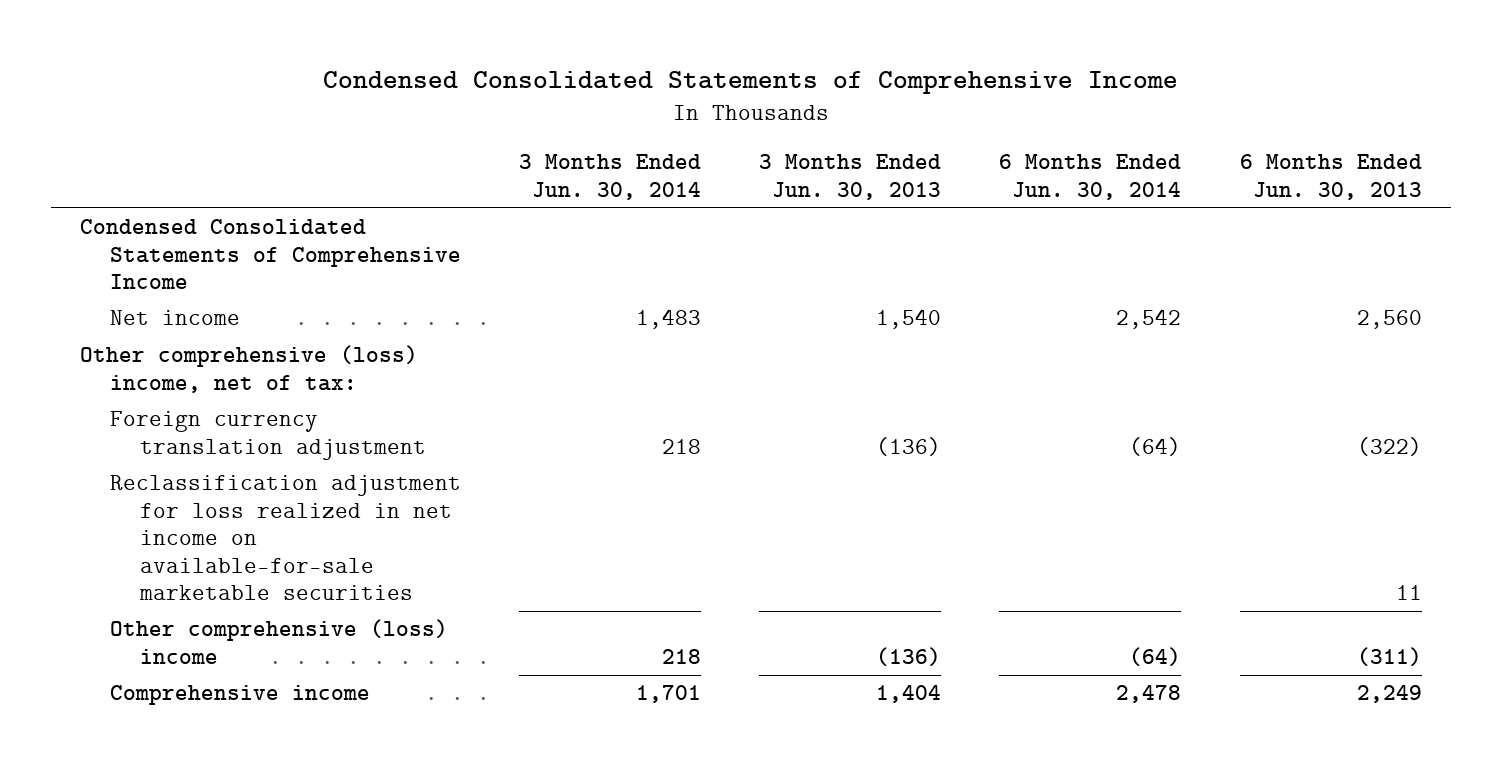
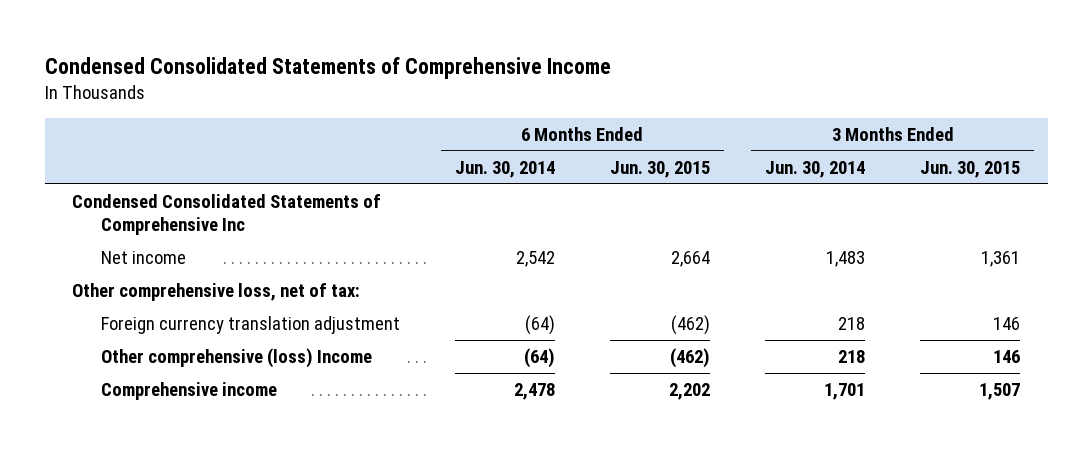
[759,154,942,200] 3 Months Ended Jun. 30, 2013 -> none
[1239,154,1422,200] 6 Months Ended Jun. 30, 2013 -> none
none -> [609,160,710,178] Jun. 30, 2015
none -> [920,160,1021,178] Jun. 30, 2015
[80,219,461,290] Condensed Consolidated Statements of Comprehensive Income -> [72,194,382,236] Condensed Consolidated Statements of Comprehensive Inc
[80,345,419,393] Other comprehensive (loss) income, net of tax: -> [72,283,361,302] Other comprehensive loss, net of tax:
[109,475,461,600] Reclassification adjustment for loss realized in net income on available-for-sale marketable securities -> none
[109,619,448,664] Other comprehensive (loss) income -> [100,348,372,369] Other comprehensive (loss) Income

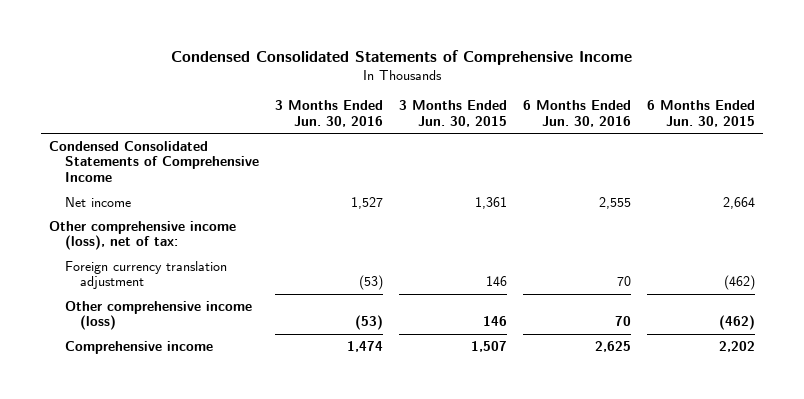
[454,160,555,178] Jun. 30, 2014 -> none
[765,160,866,178] Jun. 30, 2014 -> none
none -> [274,100,383,127] 3 Months Ended Jun. 30, 2016
none -> [522,100,631,127] 6 Months Ended Jun. 30, 2016
[72,194,382,236] Condensed Consolidated Statements of Comprehensive Inc -> [49,140,259,183] Condensed Consolidated Statements of Comprehensive Income
[72,283,361,302] Other comprehensive loss, net of tax: -> [49,220,237,251] Other comprehensive income (loss), net of tax:
[100,348,372,369] Other comprehensive (loss) Income -> [64,300,252,331] Other comprehensive income (loss)

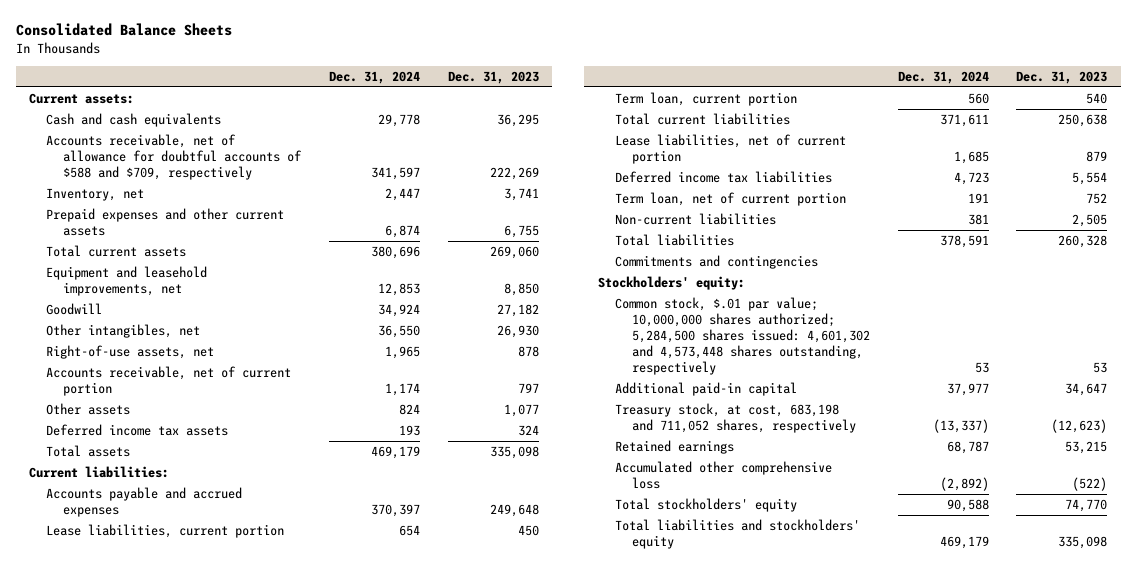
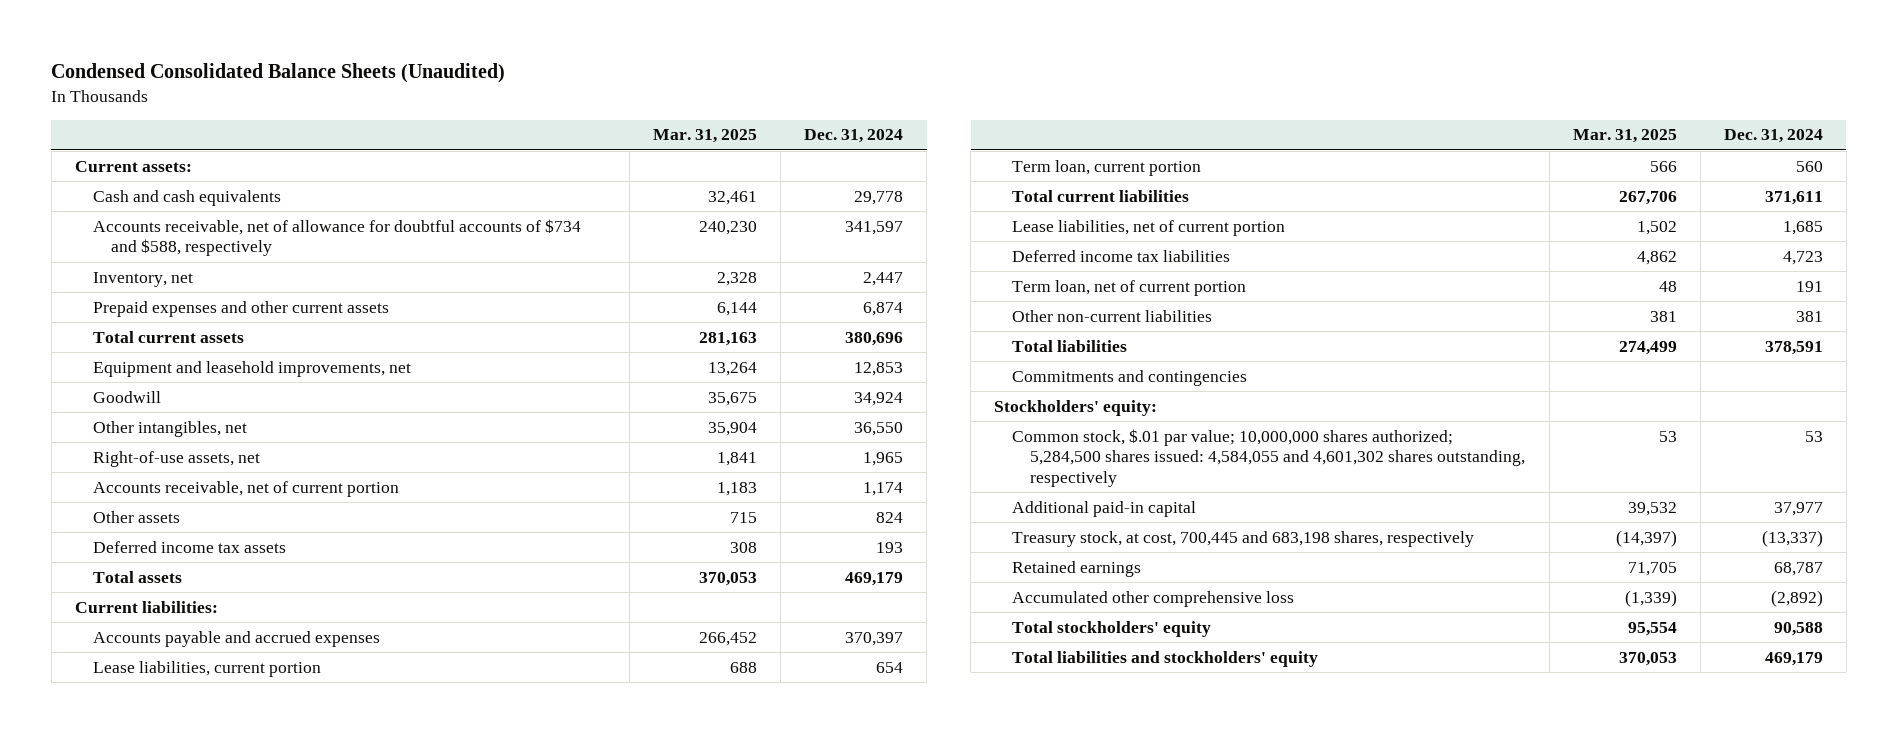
[15,23,232,37] Consolidated Balance Sheets -> [51,63,506,84] Condensed Consolidated Balance Sheets (Unaudited)
[447,70,539,84] Dec. 31, 2023 -> none
none -> [653,129,758,144] Mar. 31, 2025
[46,133,302,180] Accounts receivable, net of allowance for doubtful accounts of $588 and $709, respectively -> [93,218,582,257] Accounts receivable, net of allowance for doubtful accounts of $734 and $588, respectively
[615,212,777,225] Non-current liabilities -> [1012,309,1213,322] Other non-current liabilities
[615,296,870,375] Common stock, $.01 par value; 10,000,000 shares authorized; 5,284,500 shares issued: 4,601,302 and 4,573,448 shares outstanding, respectively -> [1012,428,1526,488] Common stock, $.01 par value; 10,000,000 shares authorized; 5,284,500 shares issued: 4,584,055 and 4,601,302 shares outstanding, respectively
[615,402,856,433] Treasury stock, at cost, 683,198 and 711,052 shares, respectively -> [1012,530,1475,547] Treasury stock, at cost, 700,445 and 683,198 shares, respectively

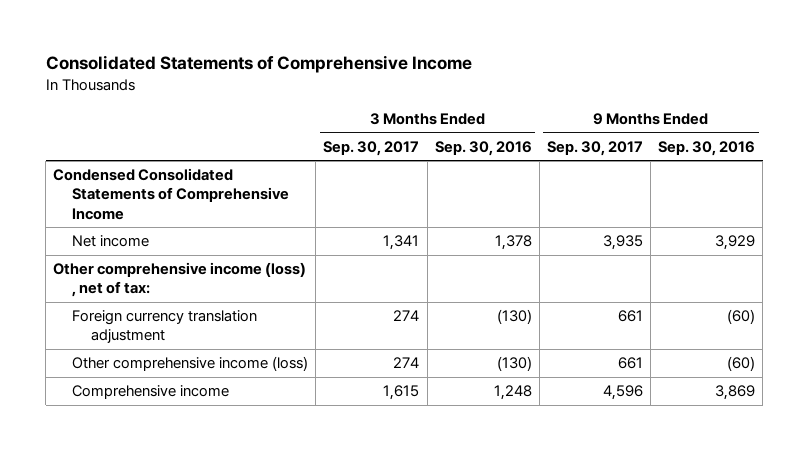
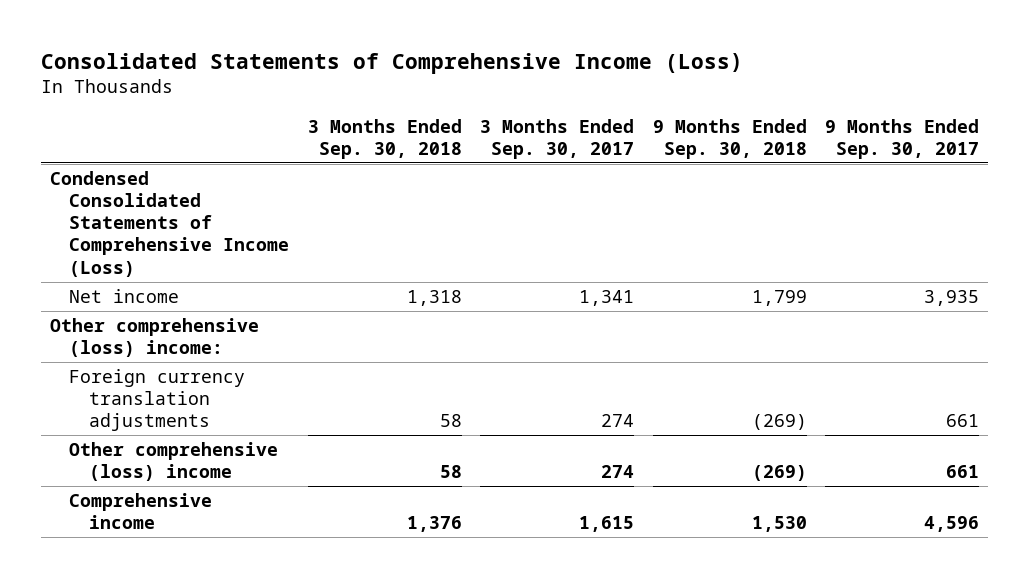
[45,55,472,74] Consolidated Statements of Comprehensive Income -> [40,52,743,74] Consolidated Statements of Comprehensive Income (Loss)
[434,140,532,156] Sep. 30, 2016 -> none
[658,140,756,156] Sep. 30, 2016 -> none
none -> [307,118,462,159] 3 Months Ended Sep. 30, 2018
none -> [652,118,807,159] 9 Months Ended Sep. 30, 2018
[53,168,290,220] Condensed Consolidated Statements of Comprehensive Income -> [49,171,290,277] Condensed Consolidated Statements of Comprehensive Income (Loss)
[53,262,307,298] Other comprehensive income (loss) , net of tax: -> [49,318,259,358] Other comprehensive (loss) income:
[72,310,258,344] Foreign currency translation adjustment -> [69,369,246,432] Foreign currency translation adjustments
[72,356,309,372] Other comprehensive income (loss) -> [69,442,279,482] Other comprehensive (loss) income

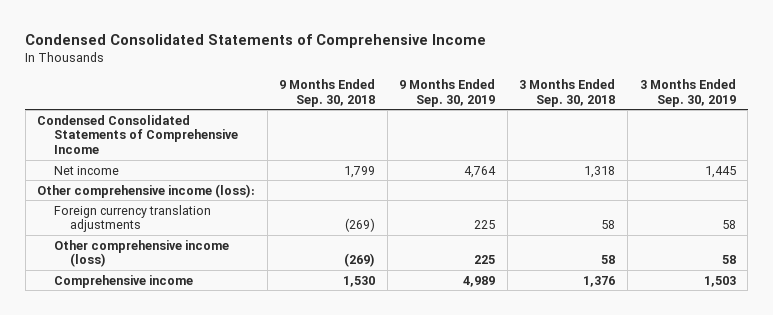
[40,52,743,74] Consolidated Statements of Comprehensive Income (Loss) -> [25,33,487,48] Condensed Consolidated Statements of Comprehensive Income
[480,118,635,159] 3 Months Ended Sep. 30, 2017 -> none
[825,118,980,159] 9 Months Ended Sep. 30, 2017 -> none
none -> [399,78,496,107] 9 Months Ended Sep. 30, 2019
none -> [639,78,736,107] 3 Months Ended Sep. 30, 2019
[49,171,290,277] Condensed Consolidated Statements of Comprehensive Income (Loss) -> [37,114,238,155] Condensed Consolidated Statements of Comprehensive Income
[49,318,259,358] Other comprehensive (loss) income: -> [37,183,256,198] Other comprehensive income (loss):
[69,442,279,482] Other comprehensive (loss) income -> [53,239,229,268] Other comprehensive income (loss)

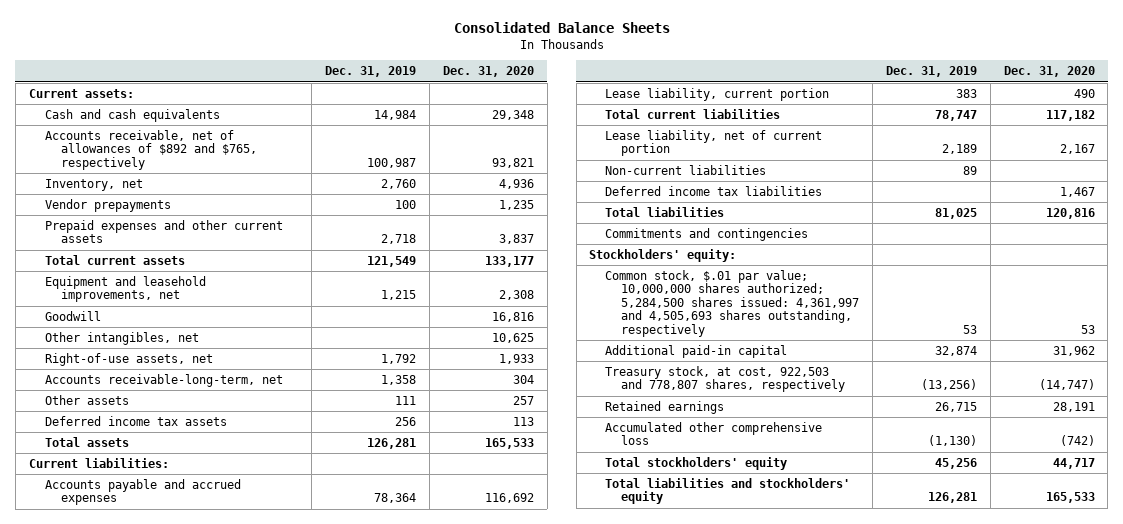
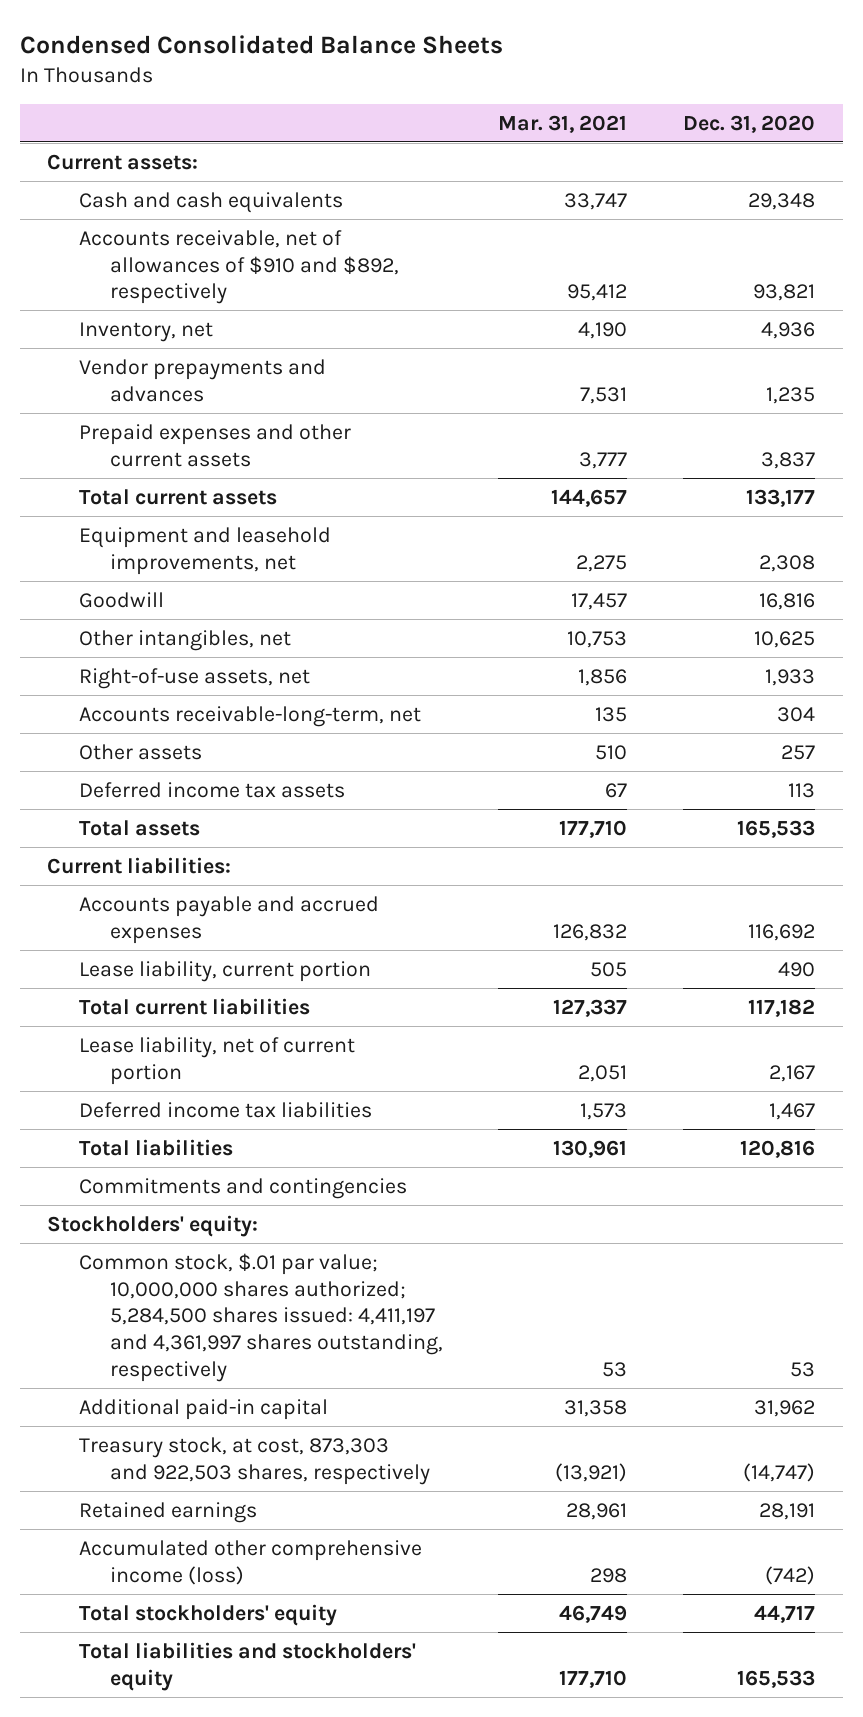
[453,22,670,34] Consolidated Balance Sheets -> [19,35,503,55] Condensed Consolidated Balance Sheets
[325,66,417,78] Dec. 31, 2019 -> none
none -> [498,114,628,133] Mar. 31, 2021
[44,129,257,170] Accounts receivable, net of allowances of $892 and $765, respectively -> [78,229,399,305] Accounts receivable, net of allowances of $910 and $892, respectively
[44,198,171,212] Vendor prepayments -> [78,358,326,402] Vendor prepayments and advances
[605,164,767,175] Non-current liabilities -> none
[605,269,860,337] Common stock, $.01 par value; 10,000,000 shares authorized; 5,284,500 shares issued: 4,361,997 and 4,505,693 shares outstanding, respectively -> [78,1252,443,1382] Common stock, $.01 par value; 10,000,000 shares authorized; 5,284,500 shares issued: 4,411,197 and 4,361,997 shares outstanding, respectively
[605,365,846,393] Treasury stock, at cost, 922,503 and 778,807 shares, respectively -> [78,1436,430,1485] Treasury stock, at cost, 873,303 and 922,503 shares, respectively
[605,421,823,446] Accumulated other comprehensive loss -> [78,1539,422,1585] Accumulated other comprehensive income (loss)

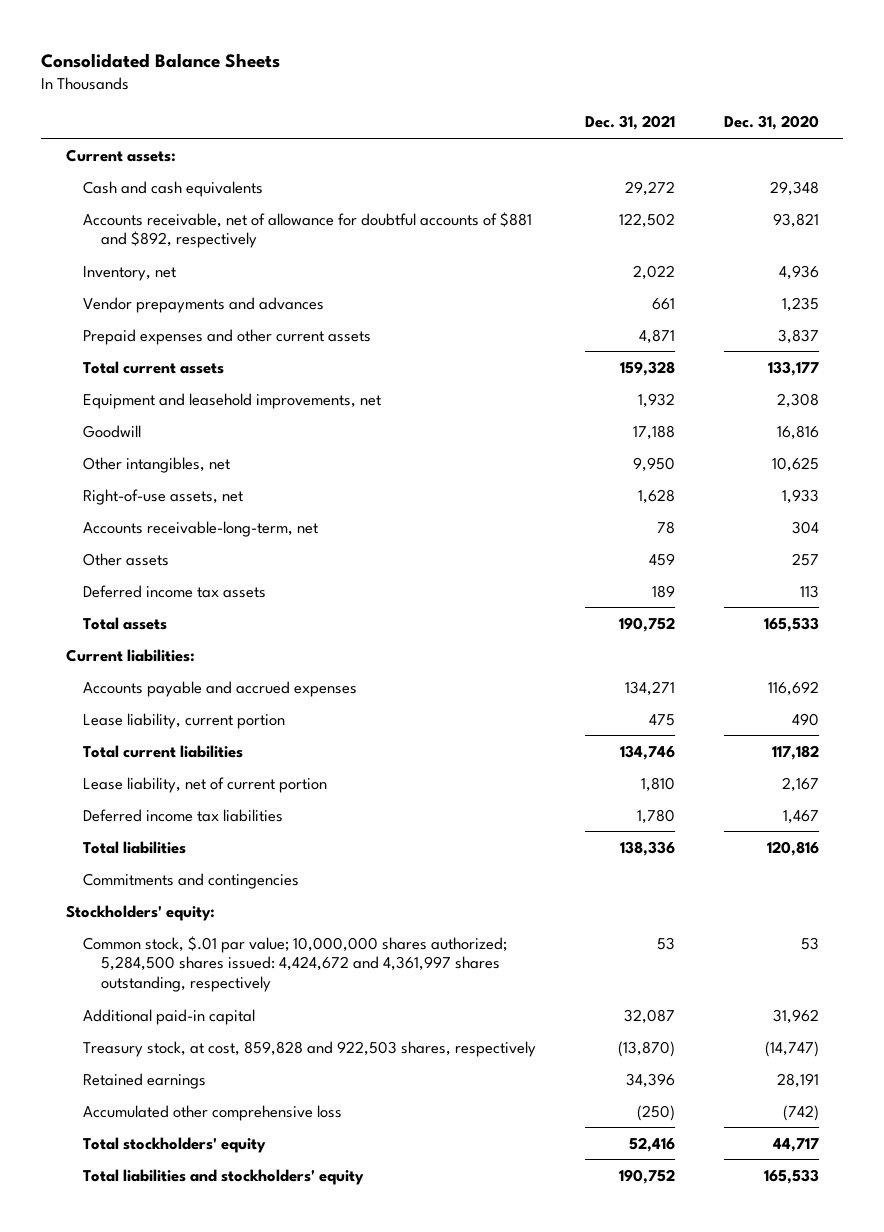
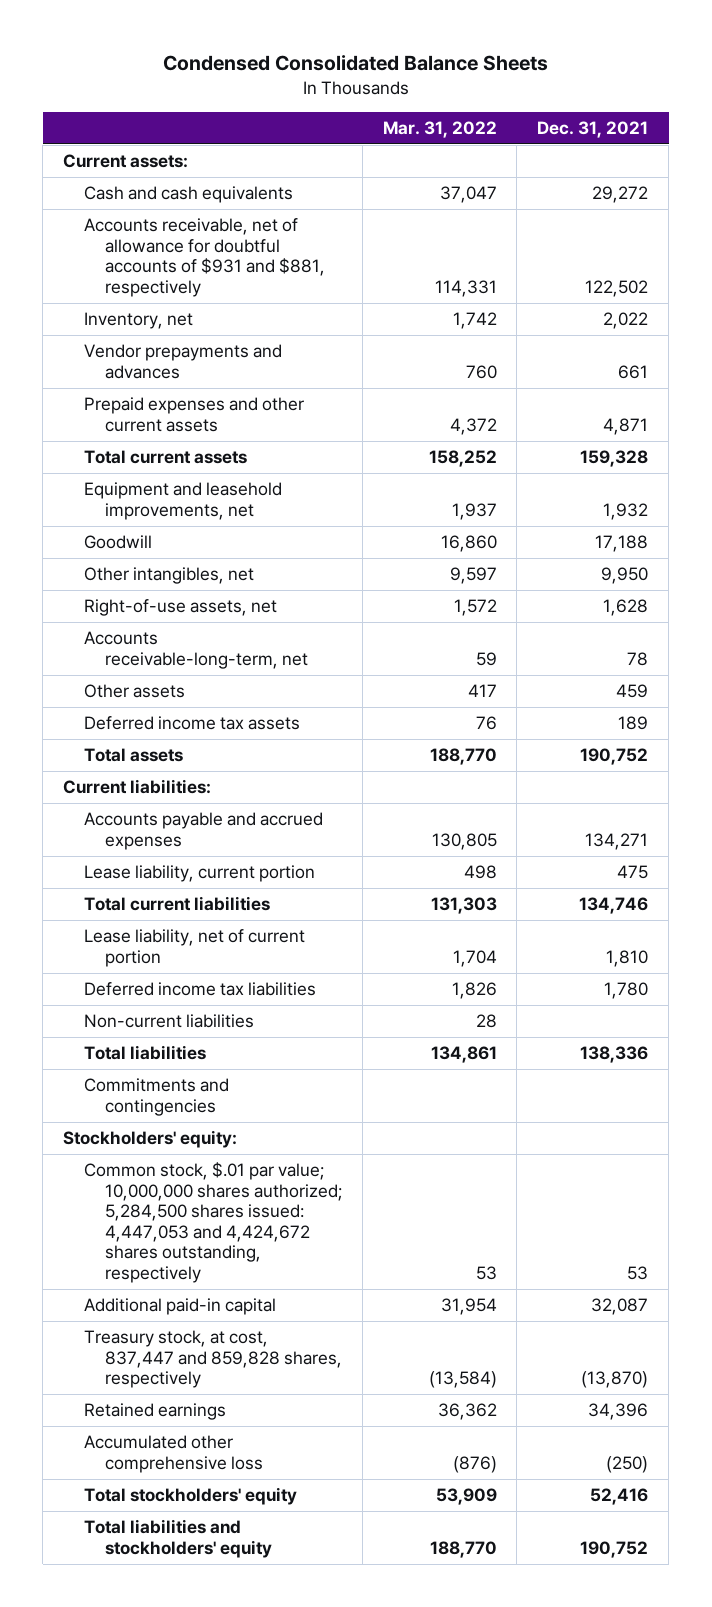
[41,52,281,68] Consolidated Balance Sheets -> [162,55,548,72] Condensed Consolidated Balance Sheets
[723,115,819,131] Dec. 31, 2020 -> none
none -> [382,120,497,138] Mar. 31, 2022
[83,211,533,249] Accounts receivable, net of allowance for doubtful accounts of $881 and $892, respectively -> [84,218,326,297] Accounts receivable, net of allowance for doubtful accounts of $931 and $881, respectively
none -> [84,1014,255,1029] Non-current liabilities
[83,935,508,993] Common stock, $.01 par value; 10,000,000 shares authorized; 5,284,500 shares issued: 4,424,672 and 4,361,997 shares outstanding, respectively -> [84,1162,343,1284] Common stock, $.01 par value; 10,000,000 shares authorized; 5,284,500 shares issued: 4,447,053 and 4,424,672 shares outstanding, respectively
[83,1040,537,1057] Treasury stock, at cost, 859,828 and 922,503 shares, respectively -> [84,1330,343,1389] Treasury stock, at cost, 837,447 and 859,828 shares, respectively

